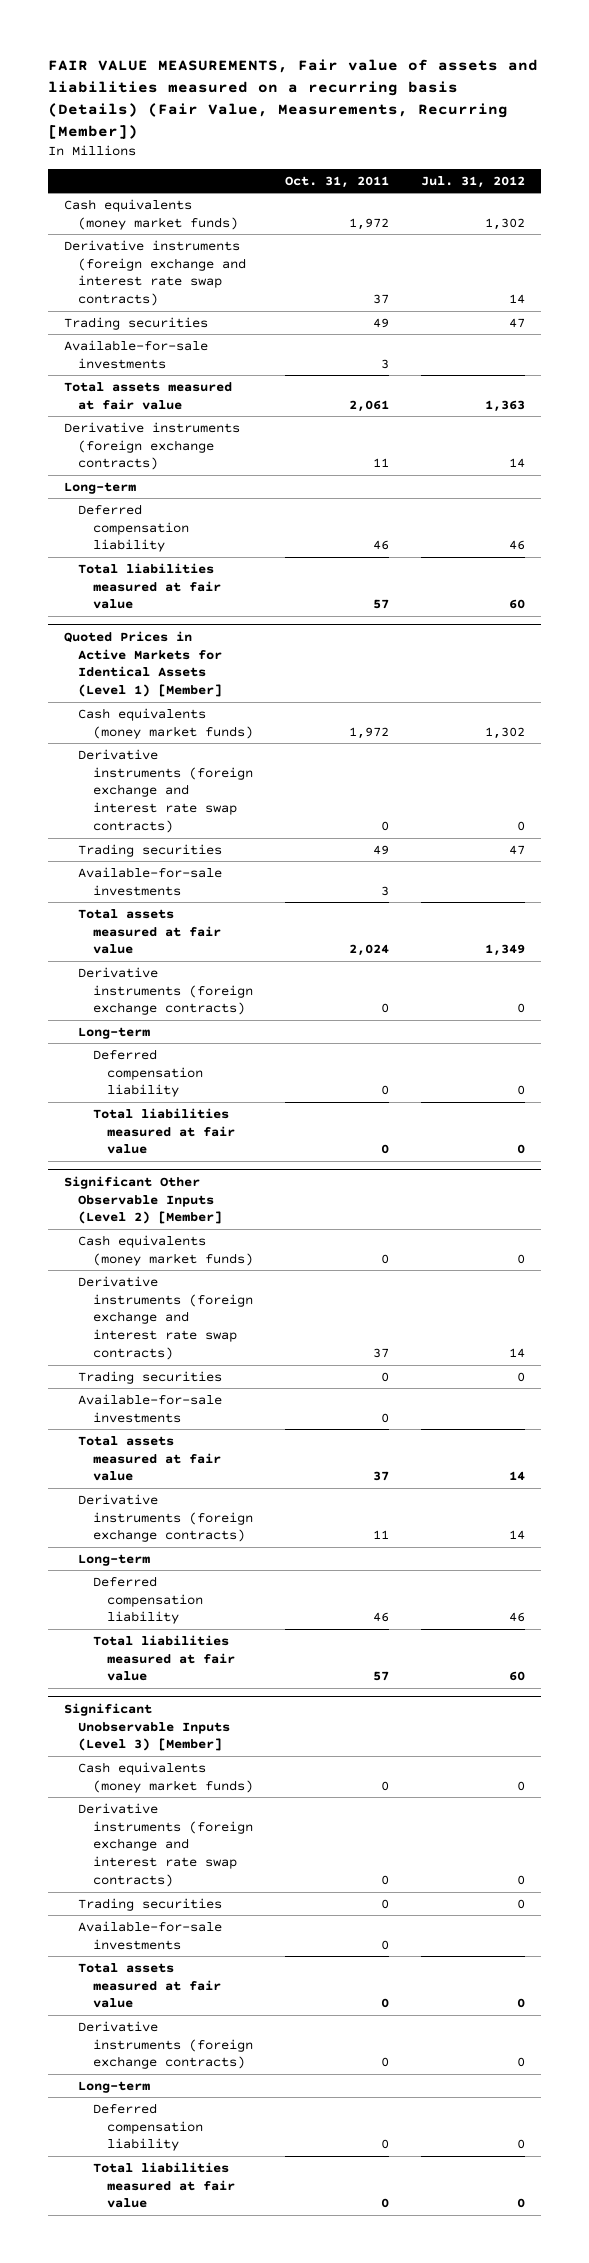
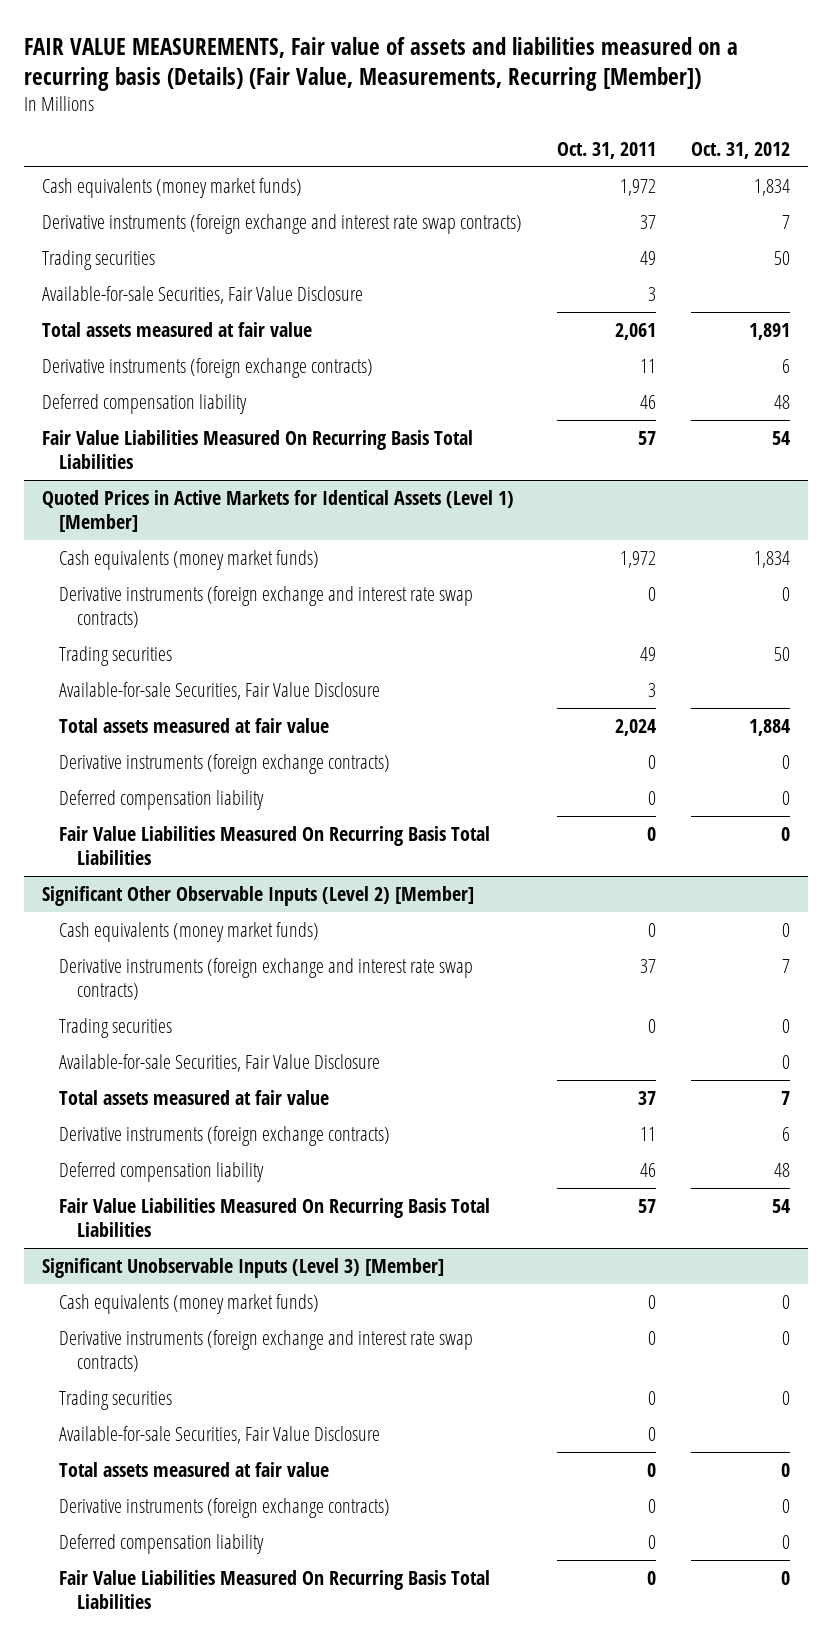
[420,175,525,188] Jul. 31, 2012 -> none
none -> [691,141,791,159] Oct. 31, 2012
[64,339,209,369] Available-for-sale investments -> none
none -> [41,285,363,304] Available-for-sale Securities, Fair Value Disclosure
[64,481,137,494] Long-term -> none
[78,562,221,610] Total liabilities measured at fair value -> [41,429,473,469] Fair Value Liabilities Measured On Recurring Basis Total Liabilities
[78,866,223,896] Available-for-sale investments -> none
none -> [59,681,381,700] Available-for-sale Securities, Fair Value Disclosure
[78,1026,151,1039] Long-term -> none
[92,1107,235,1155] Total liabilities measured at fair value -> [59,825,491,865] Fair Value Liabilities Measured On Recurring Basis Total Liabilities
[78,1393,223,1423] Available-for-sale investments -> none
none -> [59,1053,381,1072] Available-for-sale Securities, Fair Value Disclosure
[78,1553,151,1566] Long-term -> none
[92,1634,235,1682] Total liabilities measured at fair value -> [59,1197,491,1237] Fair Value Liabilities Measured On Recurring Basis Total Liabilities
[78,1920,223,1950] Available-for-sale investments -> none
none -> [59,1425,381,1444] Available-for-sale Securities, Fair Value Disclosure
[78,2080,151,2093] Long-term -> none
[92,2161,235,2209] Total liabilities measured at fair value -> [59,1569,491,1609] Fair Value Liabilities Measured On Recurring Basis Total Liabilities

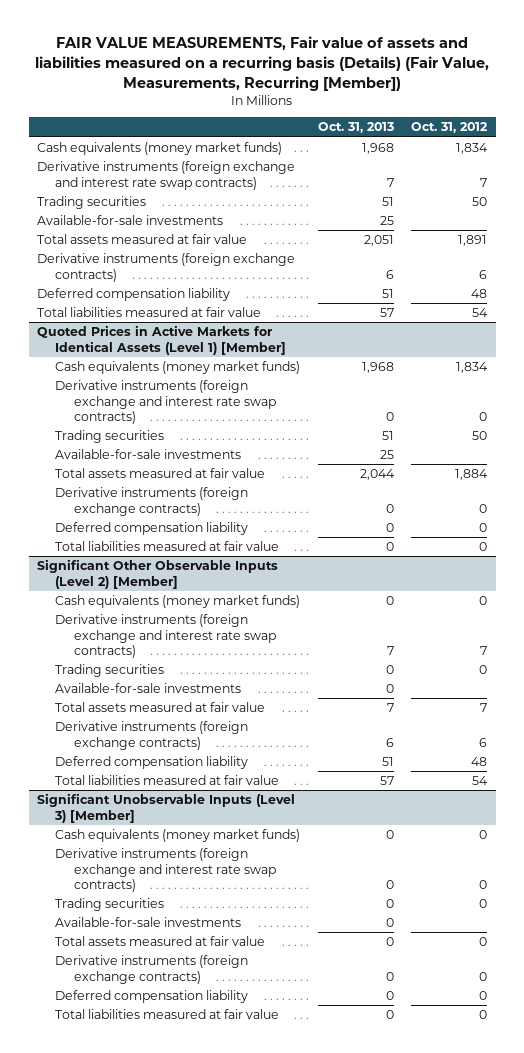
[557,141,657,159] Oct. 31, 2011 -> none
none -> [317,122,394,134] Oct. 31, 2013
[41,285,363,304] Available-for-sale Securities, Fair Value Disclosure -> none
none -> [37,214,224,225] Available-for-sale investments
[41,429,473,469] Fair Value Liabilities Measured On Recurring Basis Total Liabilities -> [37,306,262,317] Total liabilities measured at fair value
[59,681,381,700] Available-for-sale Securities, Fair Value Disclosure -> none
none -> [55,448,242,459] Available-for-sale investments
[59,825,491,865] Fair Value Liabilities Measured On Recurring Basis Total Liabilities -> [55,540,280,551] Total liabilities measured at fair value
[59,1053,381,1072] Available-for-sale Securities, Fair Value Disclosure -> none
none -> [55,682,242,693] Available-for-sale investments
[59,1197,491,1237] Fair Value Liabilities Measured On Recurring Basis Total Liabilities -> [55,774,280,785] Total liabilities measured at fair value
[59,1425,381,1444] Available-for-sale Securities, Fair Value Disclosure -> none
none -> [55,916,242,927] Available-for-sale investments
[59,1569,491,1609] Fair Value Liabilities Measured On Recurring Basis Total Liabilities -> [55,1008,280,1019] Total liabilities measured at fair value

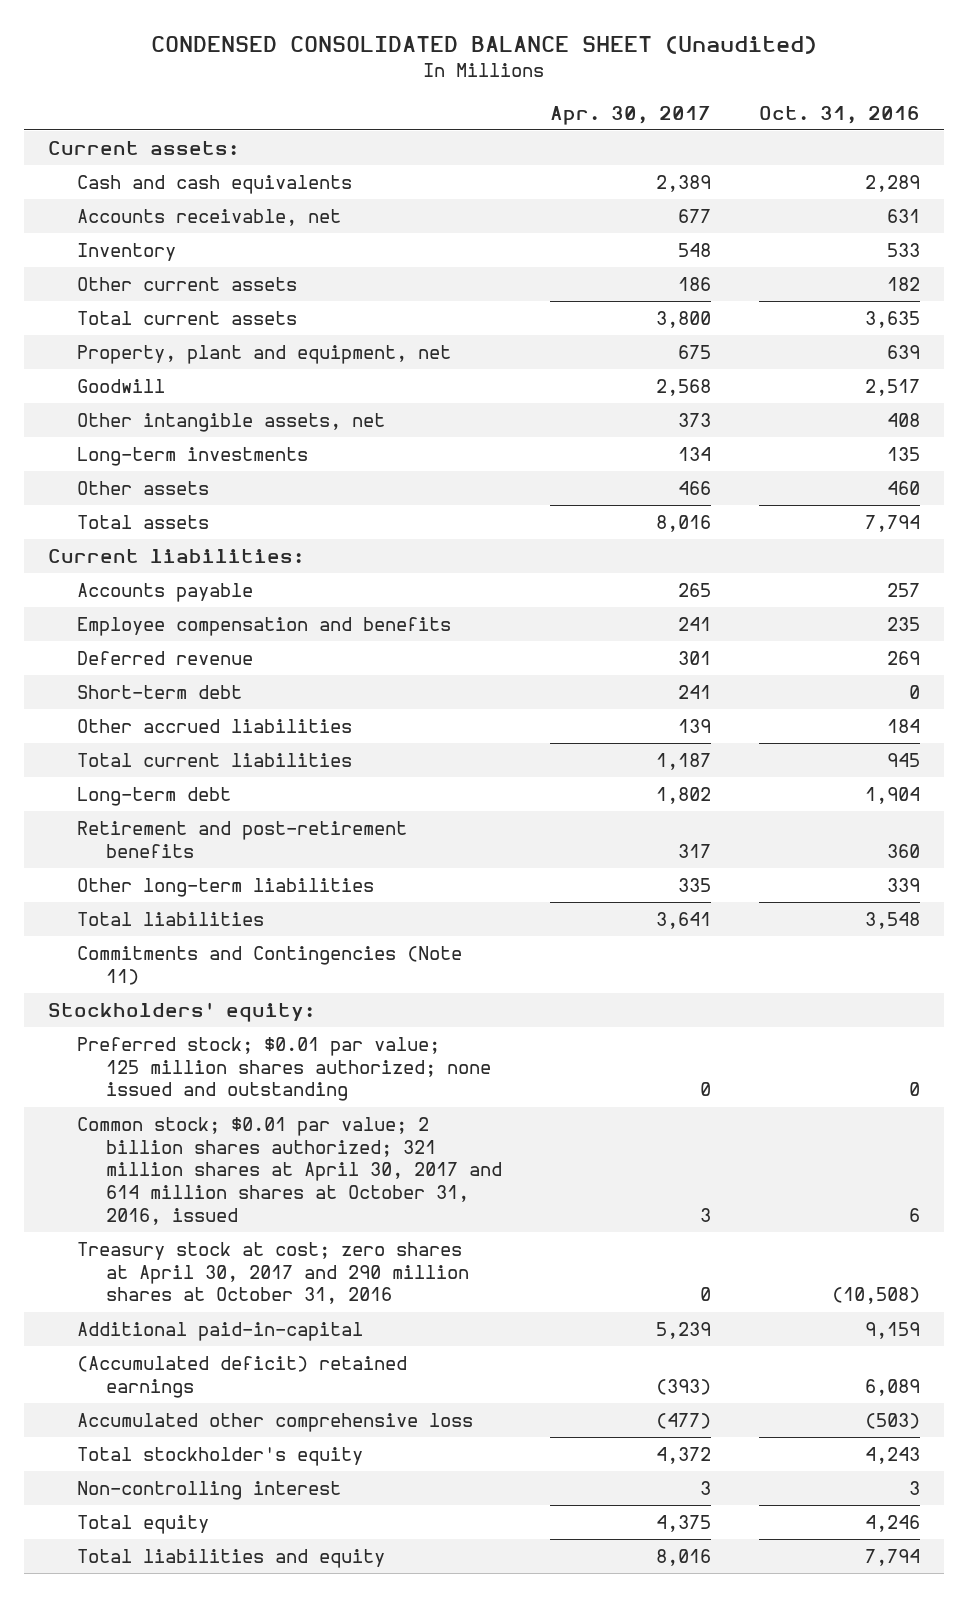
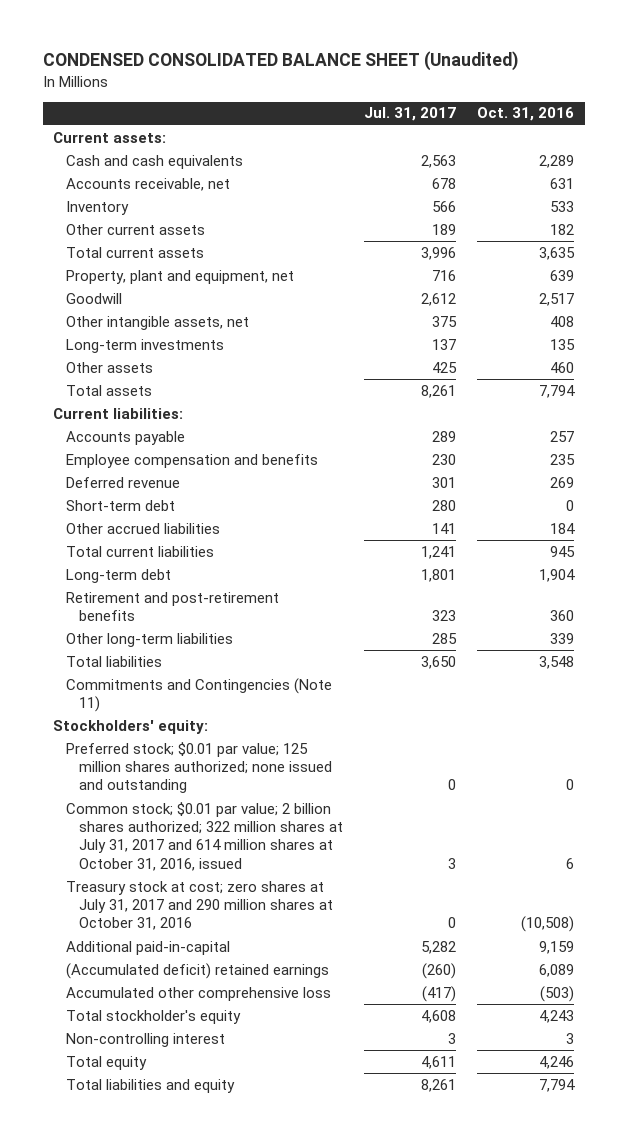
[550,105,712,125] Apr. 30, 2017 -> none
none -> [363,107,456,122] Jul. 31, 2017
[76,1117,502,1225] Common stock; $0.01 par value; 2 billion shares authorized; 321 million shares at April 30, 2017 and 614 million shares at October 31, 2016, issued -> [66,801,343,871] Common stock; $0.01 par value; 2 billion shares authorized; 322 million shares at July 31, 2017 and 614 million shares at October 31, 2016, issued
[76,1242,469,1305] Treasury stock at cost; zero shares at April 30, 2017 and 290 million shares at October 31, 2016 -> [66,880,333,931] Treasury stock at cost; zero shares at July 31, 2017 and 290 million shares at October 31, 2016

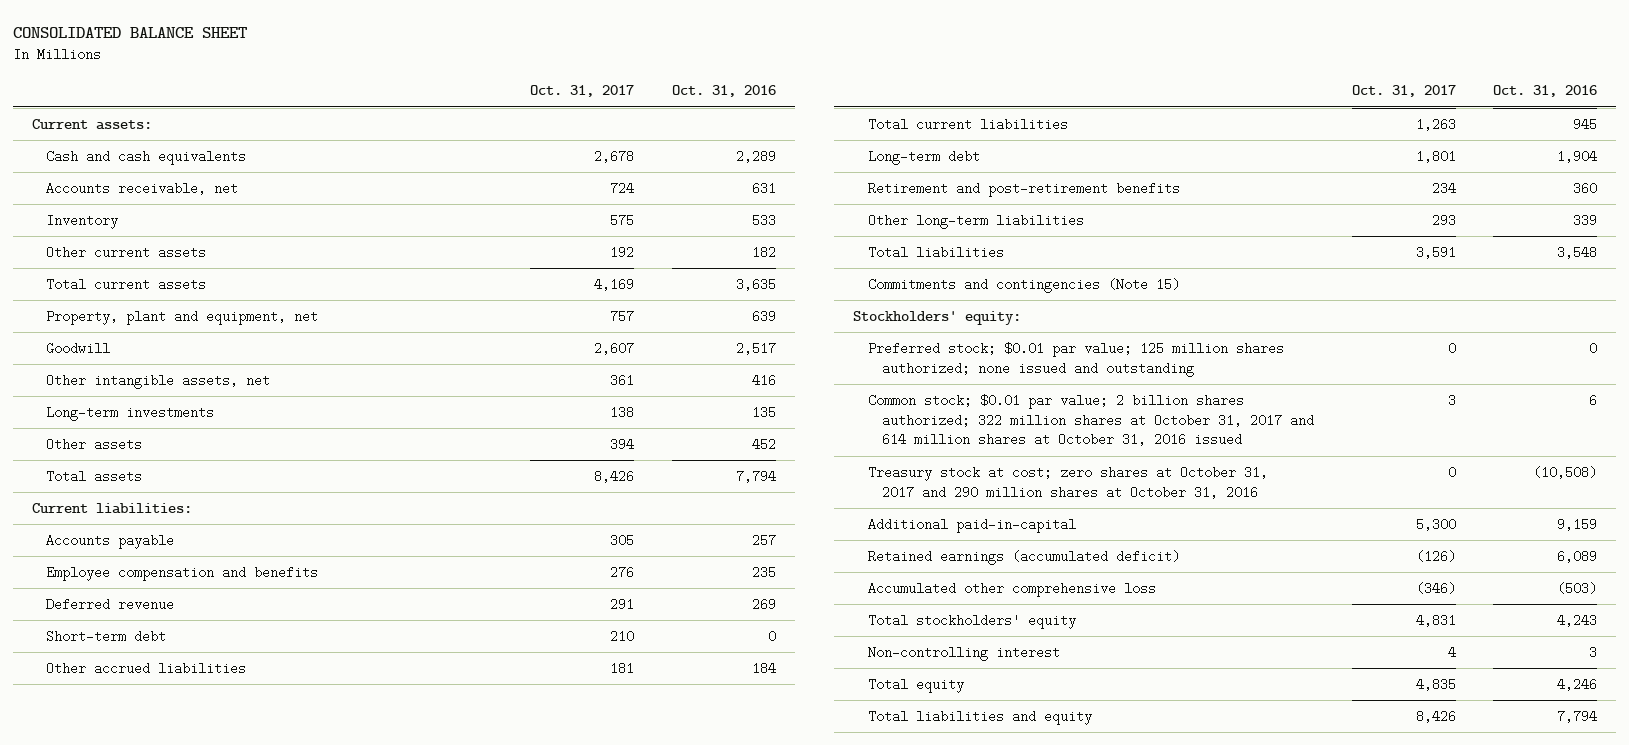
[42,51,518,72] CONDENSED CONSOLIDATED BALANCE SHEET (Unaudited) -> [13,26,248,38] CONSOLIDATED BALANCE SHEET
[363,107,456,122] Jul. 31, 2017 -> none
none -> [530,85,635,98] Oct. 31, 2017
[550,315,575,327] 408 -> [752,373,777,387] 416
[550,361,575,373] 460 -> [752,437,777,451] 452
[66,677,333,713] Commitments and Contingencies (Note 11) -> [867,277,1180,293] Commitments and contingencies (Note 15)
[66,801,343,871] Common stock; $0.01 par value; 2 billion shares authorized; 322 million shares at July 31, 2017 and 614 million shares at October 31, 2016, issued -> [867,393,1315,447] Common stock; $0.01 par value; 2 billion shares authorized; 322 million shares at October 31, 2017 and 614 million shares at October 31, 2016 issued
[66,880,333,931] Treasury stock at cost; zero shares at July 31, 2017 and 290 million shares at October 31, 2016 -> [867,465,1268,499] Treasury stock at cost; zero shares at October 31, 2017 and 290 million shares at October 31, 2016
[66,962,330,979] (Accumulated deficit) retained earnings -> [867,549,1180,565] Retained earnings (accumulated deficit)
[66,1009,242,1024] Total stockholder's equity -> [867,613,1076,629] Total stockholders' equity

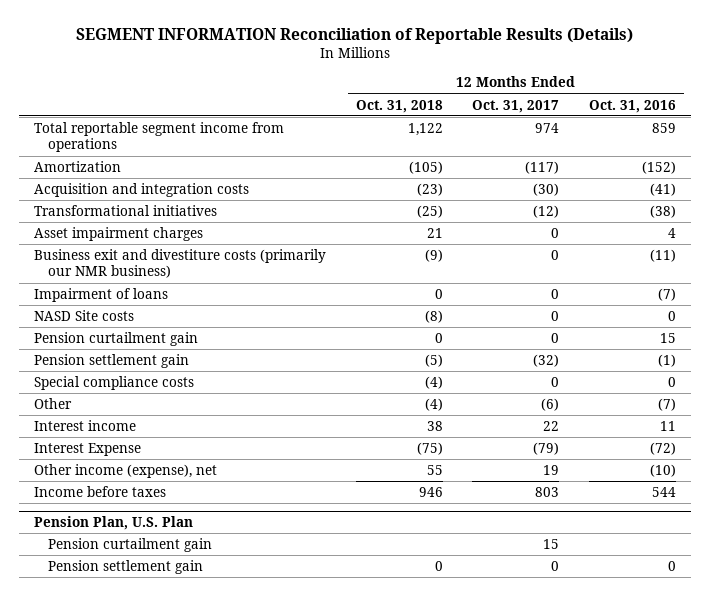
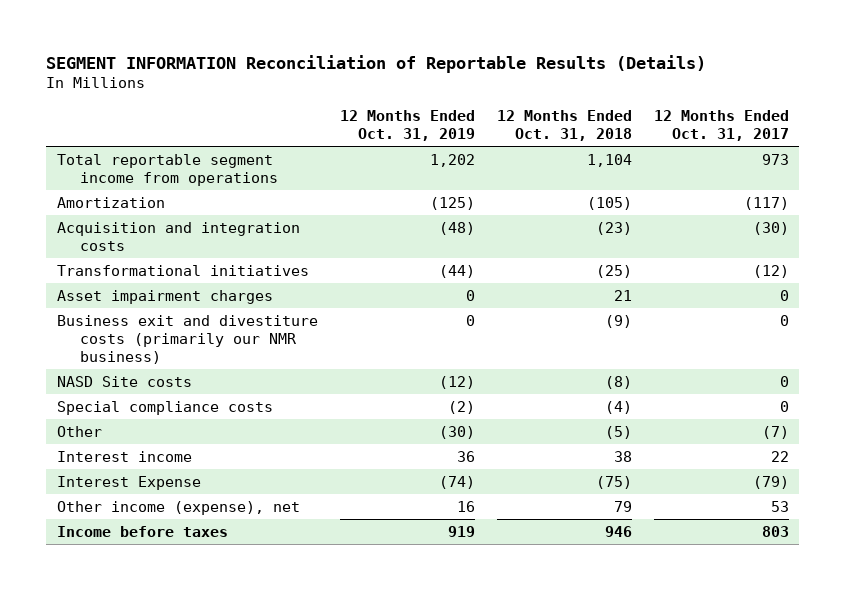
[589,99,677,113] Oct. 31, 2016 -> none
none -> [339,109,475,141] 12 Months Ended Oct. 31, 2019
[407,122,443,136] 1,122 -> [586,153,632,167] 1,104
[535,122,560,133] 974 -> [761,153,789,165] 973
[33,287,168,302] Impairment of loans -> none
[33,331,198,346] Pension curtailment gain -> none
[33,353,189,368] Pension settlement gain -> none
[424,397,443,411] (4) -> [604,425,632,439] (5)
[541,397,560,411] (6) -> [761,425,789,439] (7)
[426,464,443,475] 55 -> [613,500,632,512] 79
[543,464,560,475] 19 -> [770,500,789,512] 53
[33,516,193,531] Pension Plan, U.S. Plan -> none
[47,537,212,552] Pension curtailment gain -> none
[47,559,203,574] Pension settlement gain -> none

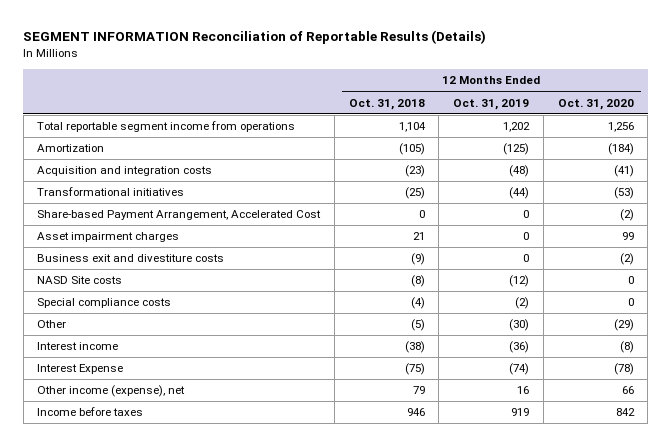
[653,109,789,141] 12 Months Ended Oct. 31, 2017 -> none
none -> [557,98,634,110] Oct. 31, 2020
none -> [37,210,322,221] Share-based Payment Arrangement, Accelerated Cost
[56,314,318,365] Business exit and divestiture costs (primarily our NMR business) -> [37,254,225,263] Business exit and divestiture costs
[456,450,475,462] 36 -> [509,341,530,354] (36)
[613,450,632,462] 38 -> [404,341,425,354] (38)

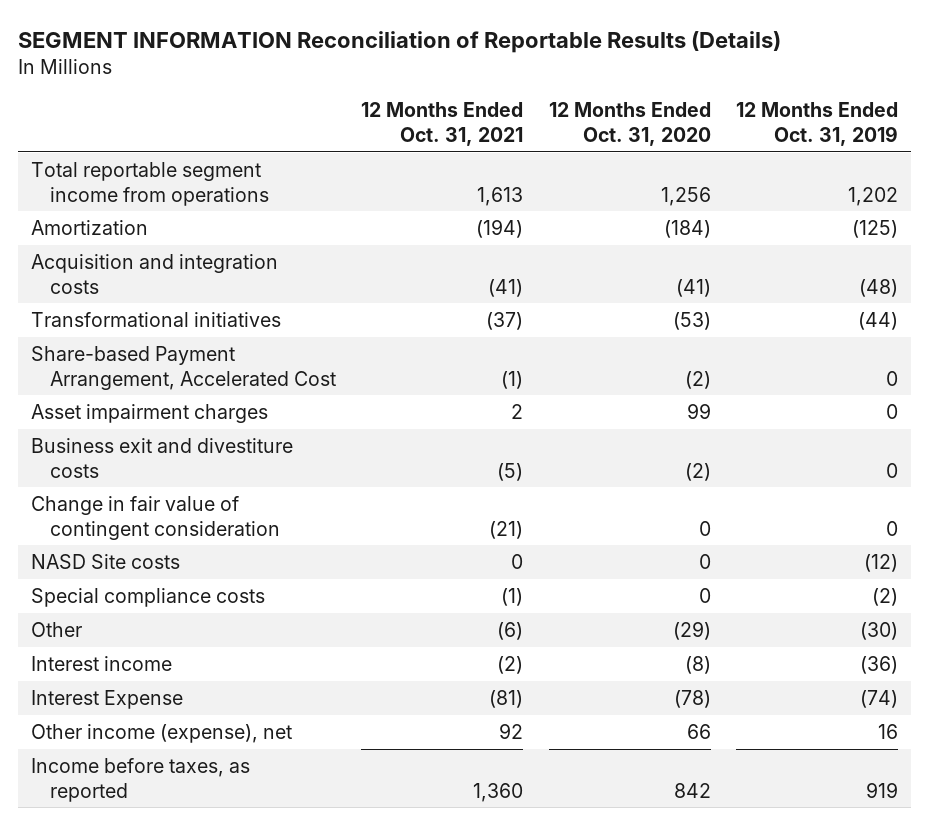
[348,98,425,110] Oct. 31, 2018 -> none
none -> [361,102,524,147] 12 Months Ended Oct. 31, 2021
none -> [31,495,280,540] Change in fair value of contingent consideration
[37,407,144,417] Income before taxes -> [31,757,251,802] Income before taxes, as reported

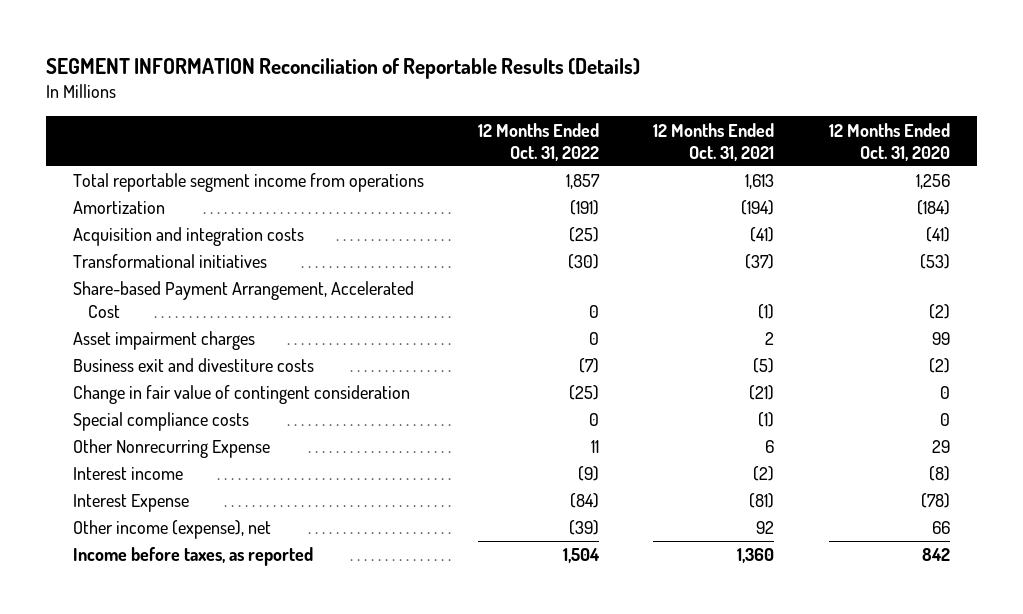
[736,102,899,147] 12 Months Ended Oct. 31, 2019 -> none
none -> [478,122,600,162] 12 Months Ended Oct. 31, 2022
[31,553,181,569] NASD Site costs -> none
[31,621,83,637] Other -> none
none -> [72,439,270,459] Other Nonrecurring Expense

